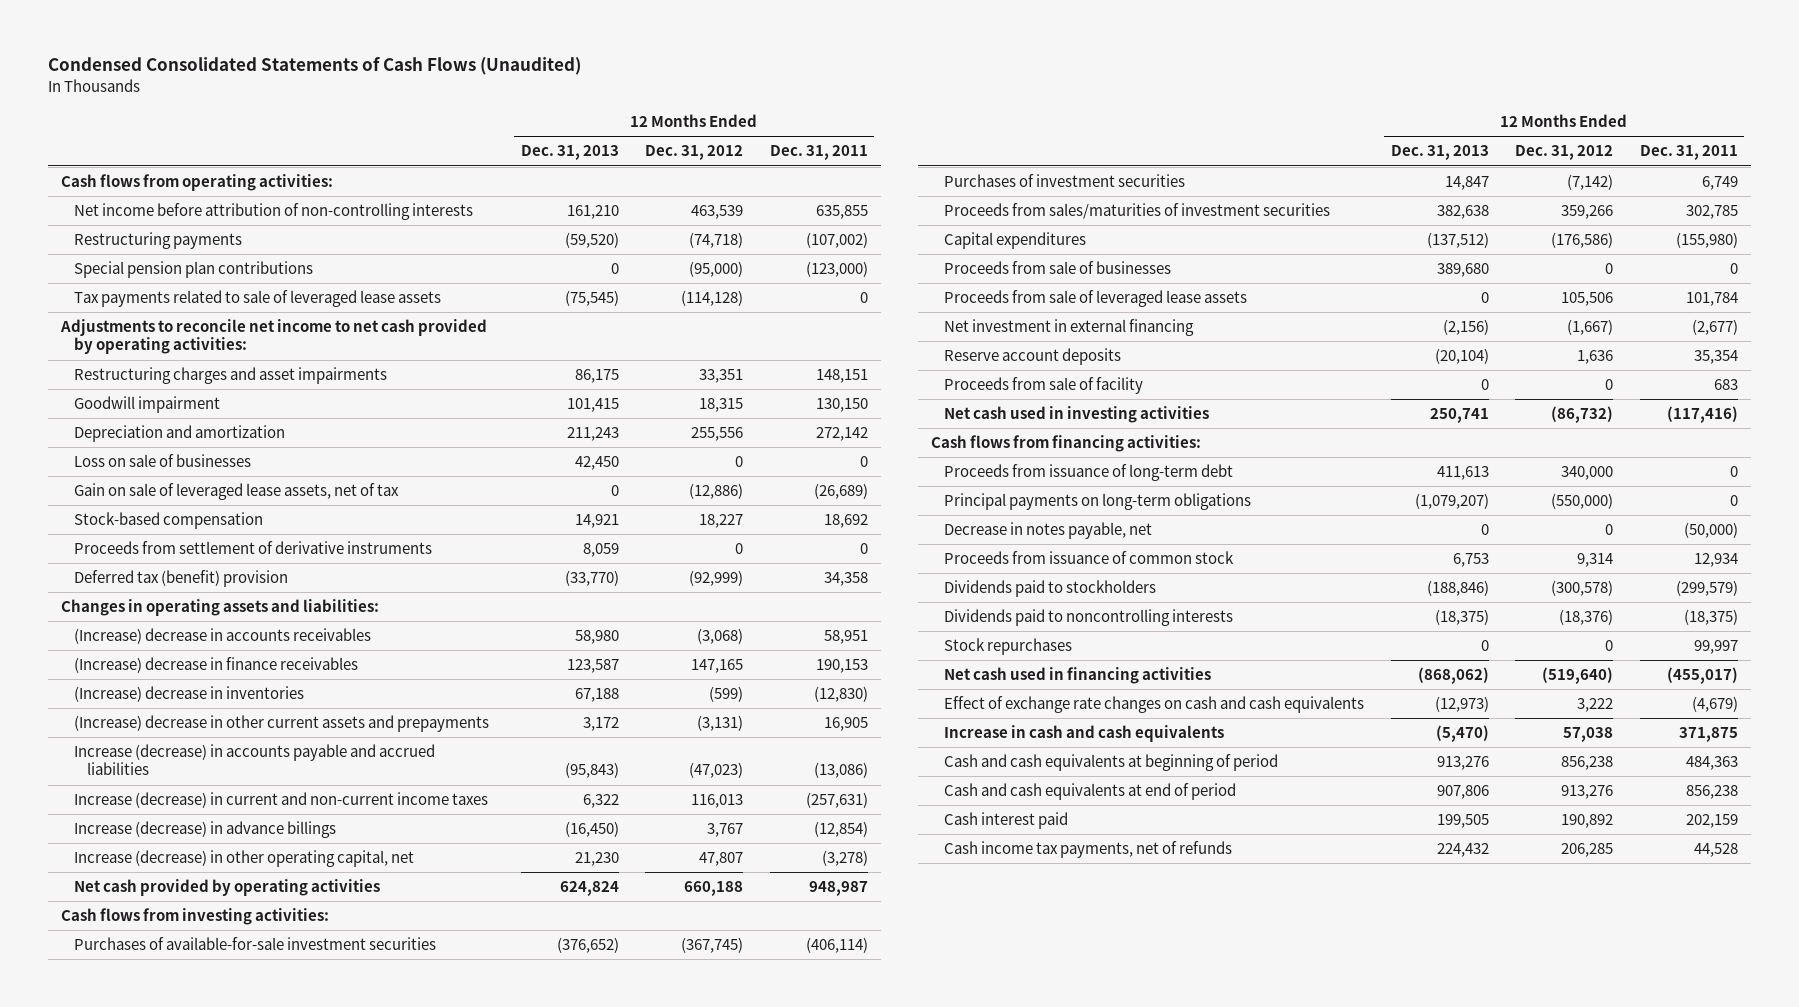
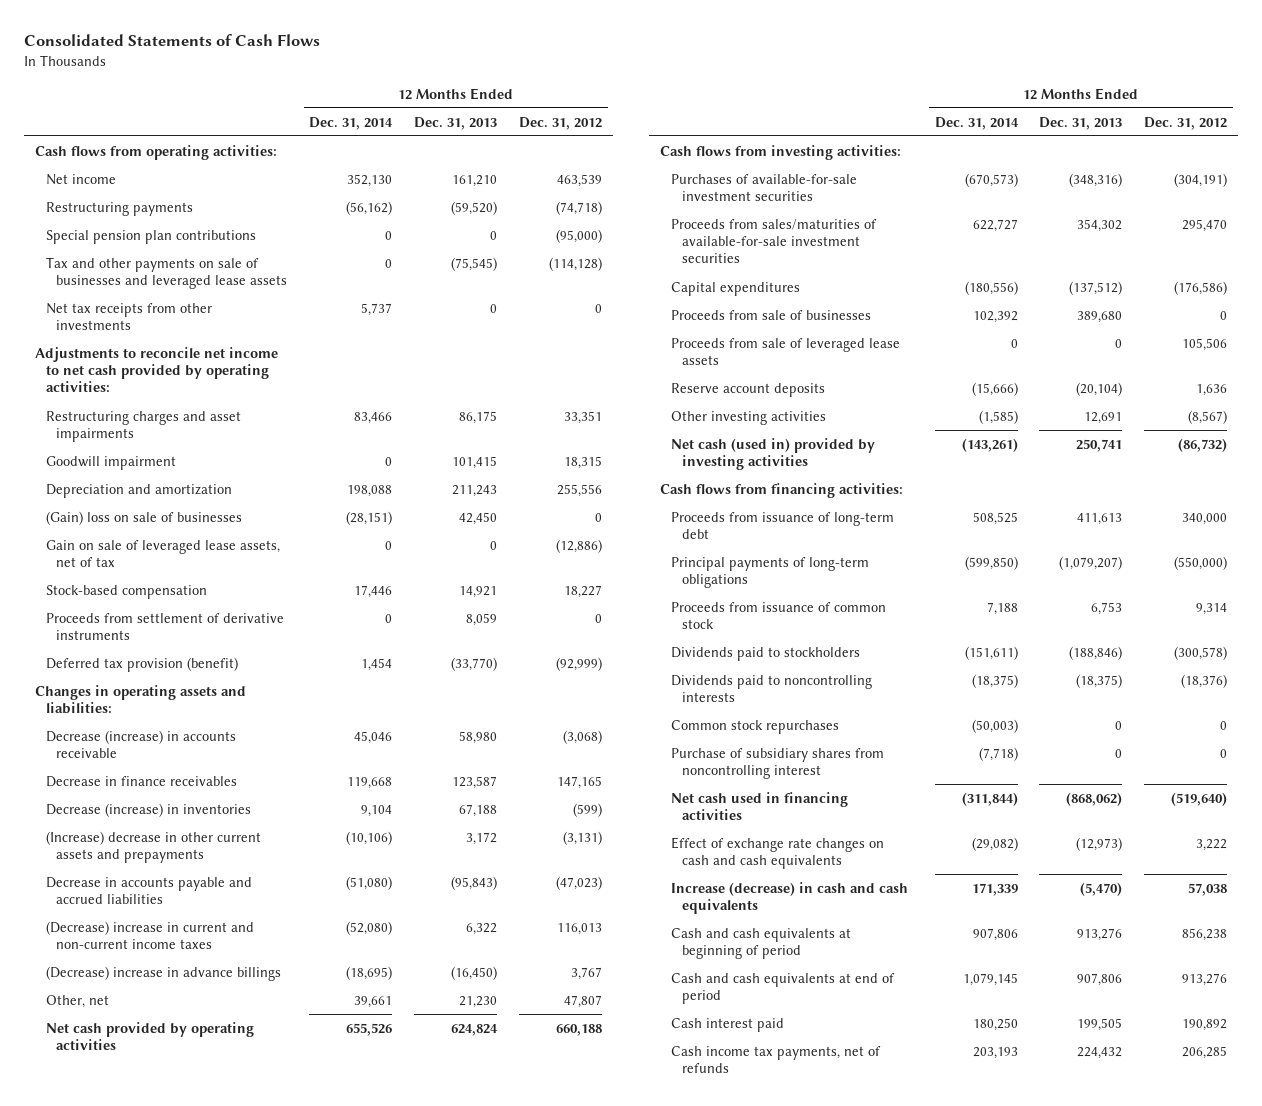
[48,57,582,76] Condensed Consolidated Statements of Cash Flows (Unaudited) -> [23,34,320,47] Consolidated Statements of Cash Flows
[769,145,868,161] Dec. 31, 2011 -> none
none -> [309,116,394,130] Dec. 31, 2014
[74,203,474,221] Net income before attribution of non-controlling interests -> [45,173,116,185] Net income
[74,290,442,308] Tax payments related to sale of leveraged lease assets -> [45,256,288,290] Tax and other payments on sale of businesses and leveraged lease assets
none -> [45,302,212,331] Net tax receipts from other investments
[74,454,252,468] Loss on sale of businesses -> [45,510,242,525] (Gain) loss on sale of businesses
[74,570,289,588] Deferred tax (benefit) provision -> [45,656,238,672] Deferred tax provision (benefit)
[74,628,372,645] (Increase) decrease in accounts receivables -> [45,729,236,759] Decrease (increase) in accounts receivable
[74,657,359,674] (Increase) decrease in finance receivables -> [45,775,237,787] Decrease in finance receivables
[74,686,305,703] (Increase) decrease in inventories -> [45,802,251,817] Decrease (increase) in inventories
[74,744,436,776] Increase (decrease) in accounts payable and accrued liabilities -> [45,876,252,905] Decrease in accounts payable and accrued liabilities
[74,792,489,809] Increase (decrease) in current and non-current income taxes -> [45,920,254,950] (Decrease) increase in current and non-current income taxes
[74,821,337,839] Increase (decrease) in advance billings -> [45,965,281,981] (Decrease) increase in advance billings
[74,850,415,868] Increase (decrease) in other operating capital, net -> [45,994,109,1008] Other, net
[944,174,1186,188] Purchases of investment securities -> none
[556,937,619,954] (376,652) -> [1069,172,1123,187] (348,316)
[681,937,744,954] (367,745) -> [1174,172,1228,187] (304,191)
[944,203,1331,220] Proceeds from sales/maturities of investment securities -> [670,218,877,264] Proceeds from sales/maturities of available-for-sale investment securities
[1436,205,1489,220] 382,638 -> [1077,218,1123,232] 354,302
[1561,205,1614,220] 359,266 -> [1182,218,1228,232] 295,470
[944,319,1195,337] Net investment in external financing -> none
[944,377,1144,395] Proceeds from sale of facility -> none
none -> [670,410,826,425] Other investing activities
[944,406,1210,424] Net cash used in investing activities -> [670,437,875,471] Net cash (used in) provided by investing activities
[944,522,1153,540] Decrease in notes payable, net -> none
[944,493,1252,511] Principal payments on long-term obligations -> [670,556,869,589] Principal payments of long-term obligations
[944,638,1073,656] Stock repurchases -> [670,719,839,734] Common stock repurchases
none -> [670,747,884,780] Purchase of subsidiary shares from noncontrolling interest
[944,725,1225,743] Increase in cash and cash equivalents -> [670,881,908,915] Increase (decrease) in cash and cash equivalents

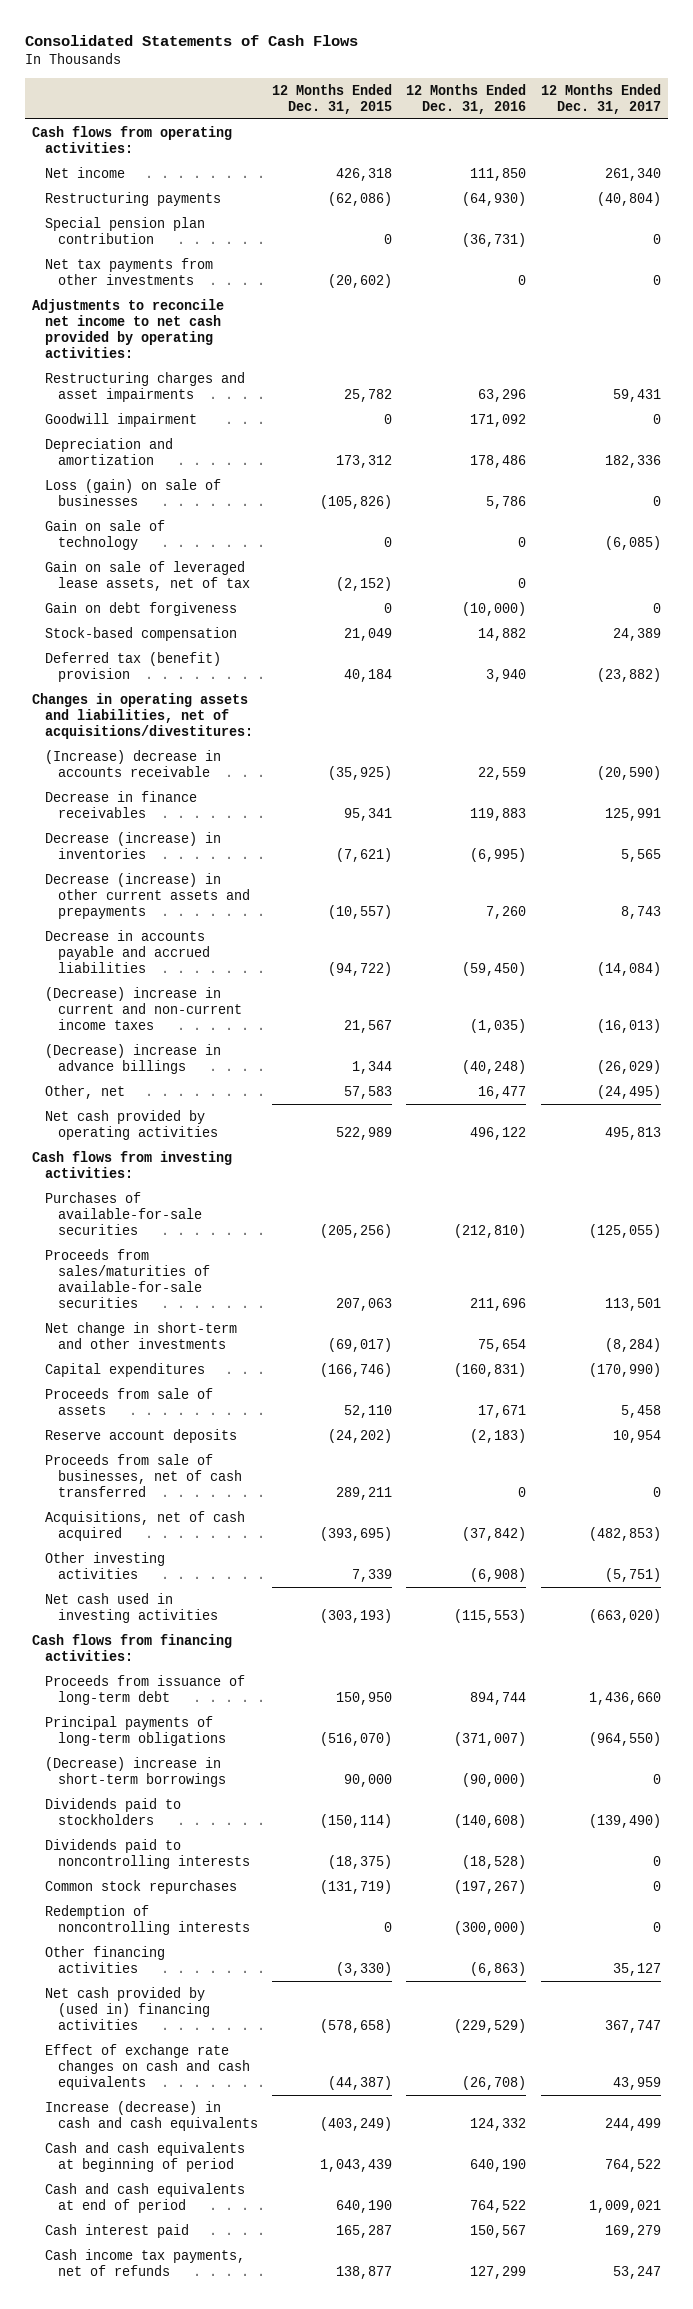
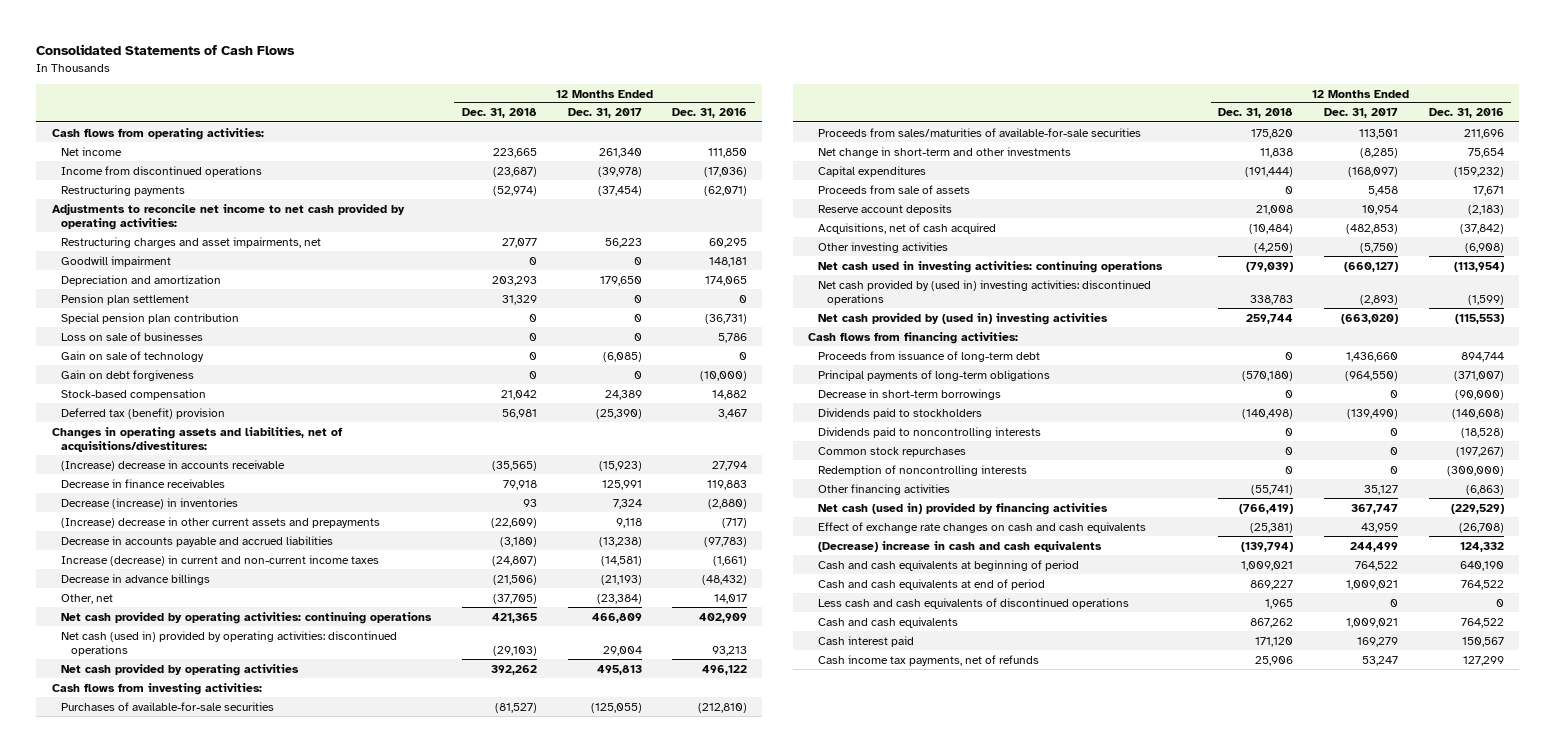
[271,83,392,114] 12 Months Ended Dec. 31, 2015 -> none
none -> [461,108,537,119] Dec. 31, 2018
[44,257,213,286] Net tax payments from other investments -> none
none -> [61,165,263,177] Income from discontinued operations
[462,191,527,206] (64,930) -> [704,185,748,196] (62,071)
[596,191,661,206] (40,804) -> [597,185,642,196] (37,454)
[44,371,245,403] Restructuring charges and asset impairments -> [61,236,322,248] Restructuring charges and asset impairments, net
[478,389,527,403] 63,296 -> [709,237,748,248] 60,295
[612,389,661,403] 59,431 -> [604,237,642,248] 56,223
[470,413,527,427] 171,092 -> [709,256,748,267] 148,181
[470,455,527,469] 178,486 -> [705,275,748,286] 174,065
[604,455,661,469] 182,336 -> [599,275,642,286] 179,650
none -> [61,293,190,305] Pension plan settlement
[44,216,205,245] Special pension plan contribution -> [61,312,240,324] Special pension plan contribution
[44,478,221,507] Loss (gain) on sale of businesses -> [61,331,204,341] Loss on sale of businesses
[44,560,250,592] Gain on sale of leveraged lease assets, net of tax -> none
[486,669,527,683] 3,940 -> [718,408,748,419] 3,467
[596,668,661,683] (23,882) -> [595,408,642,419] (25,390)
[478,767,527,781] 22,559 -> [712,460,748,471] 27,794
[596,766,661,781] (20,590) -> [598,460,642,471] (15,923)
[470,848,527,863] (6,995) -> [708,498,748,509] (2,880)
[620,849,661,863] 5,565 -> [612,498,642,509] 7,324
[44,872,250,920] Decrease (increase) in other current assets and prepayments -> [61,516,381,528] (Increase) decrease in other current assets and prepayments
[486,906,527,920] 7,260 -> [722,517,748,528] (717)
[620,906,661,920] 8,743 -> [615,517,642,528] 9,118
[462,962,527,977] (59,450) -> [704,536,748,547] (97,783)
[596,962,661,977] (14,084) -> [598,536,642,547] (13,238)
[44,986,242,1031] (Decrease) increase in current and non-current income taxes -> [61,554,380,566] Increase (decrease) in current and non-current income taxes
[470,1019,527,1034] (1,035) -> [713,555,748,566] (1,661)
[596,1019,661,1034] (16,013) -> [600,555,642,566] (14,581)
[44,1043,221,1075] (Decrease) increase in advance billings -> [61,573,211,585] Decrease in advance billings
[462,1060,527,1075] (40,248) -> [702,574,748,585] (48,432)
[596,1060,661,1075] (26,029) -> [600,574,642,585] (21,193)
[478,1085,527,1099] 16,477 -> [714,593,748,604] 14,017
[596,1084,661,1099] (24,495) -> [596,593,642,604] (23,384)
none -> [61,611,433,624] Net cash provided by operating activities: continuing operations
none -> [61,630,398,657] Net cash (used in) provided by operating activities: discontinued operations
[604,1338,661,1353] (8,284) -> [1360,147,1399,158] (8,285)
[454,1362,527,1377] (160,831) -> [1453,166,1504,177] (159,232)
[588,1362,661,1377] (170,990) -> [1348,166,1399,177] (168,097)
[44,1453,242,1498] Proceeds from sale of businesses, net of cash transferred -> none
[604,1568,661,1583] (5,751) -> [1360,242,1399,253] (5,750)
none -> [817,260,1163,273] Net cash used in investing activities: continuing operations
none -> [817,279,1151,306] Net cash provided by (used in) investing activities: discontinued operations
[44,1592,218,1624] Net cash used in investing activities -> [817,312,1108,325] Net cash provided by (used in) investing activities
[44,1756,226,1788] (Decrease) increase in short-term borrowings -> [817,388,1001,400] Decrease in short-term borrowings
[44,1986,210,2031] Net cash provided by (used in) financing activities -> [817,502,1108,515] Net cash (used in) provided by financing activities
[44,2100,258,2132] Increase (decrease) in cash and cash equivalents -> [817,540,1102,552] (Decrease) increase in cash and cash equivalents
none -> [817,597,1129,609] Less cash and cash equivalents of discontinued operations
none -> [817,616,958,628] Cash and cash equivalents

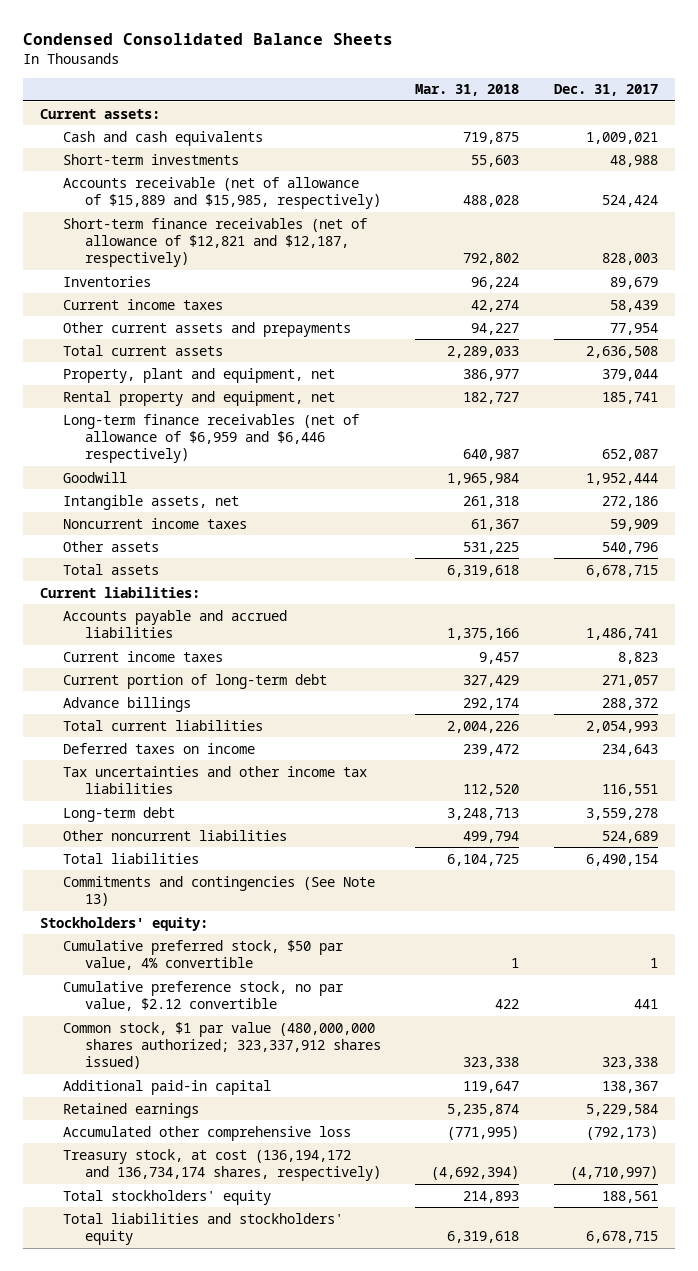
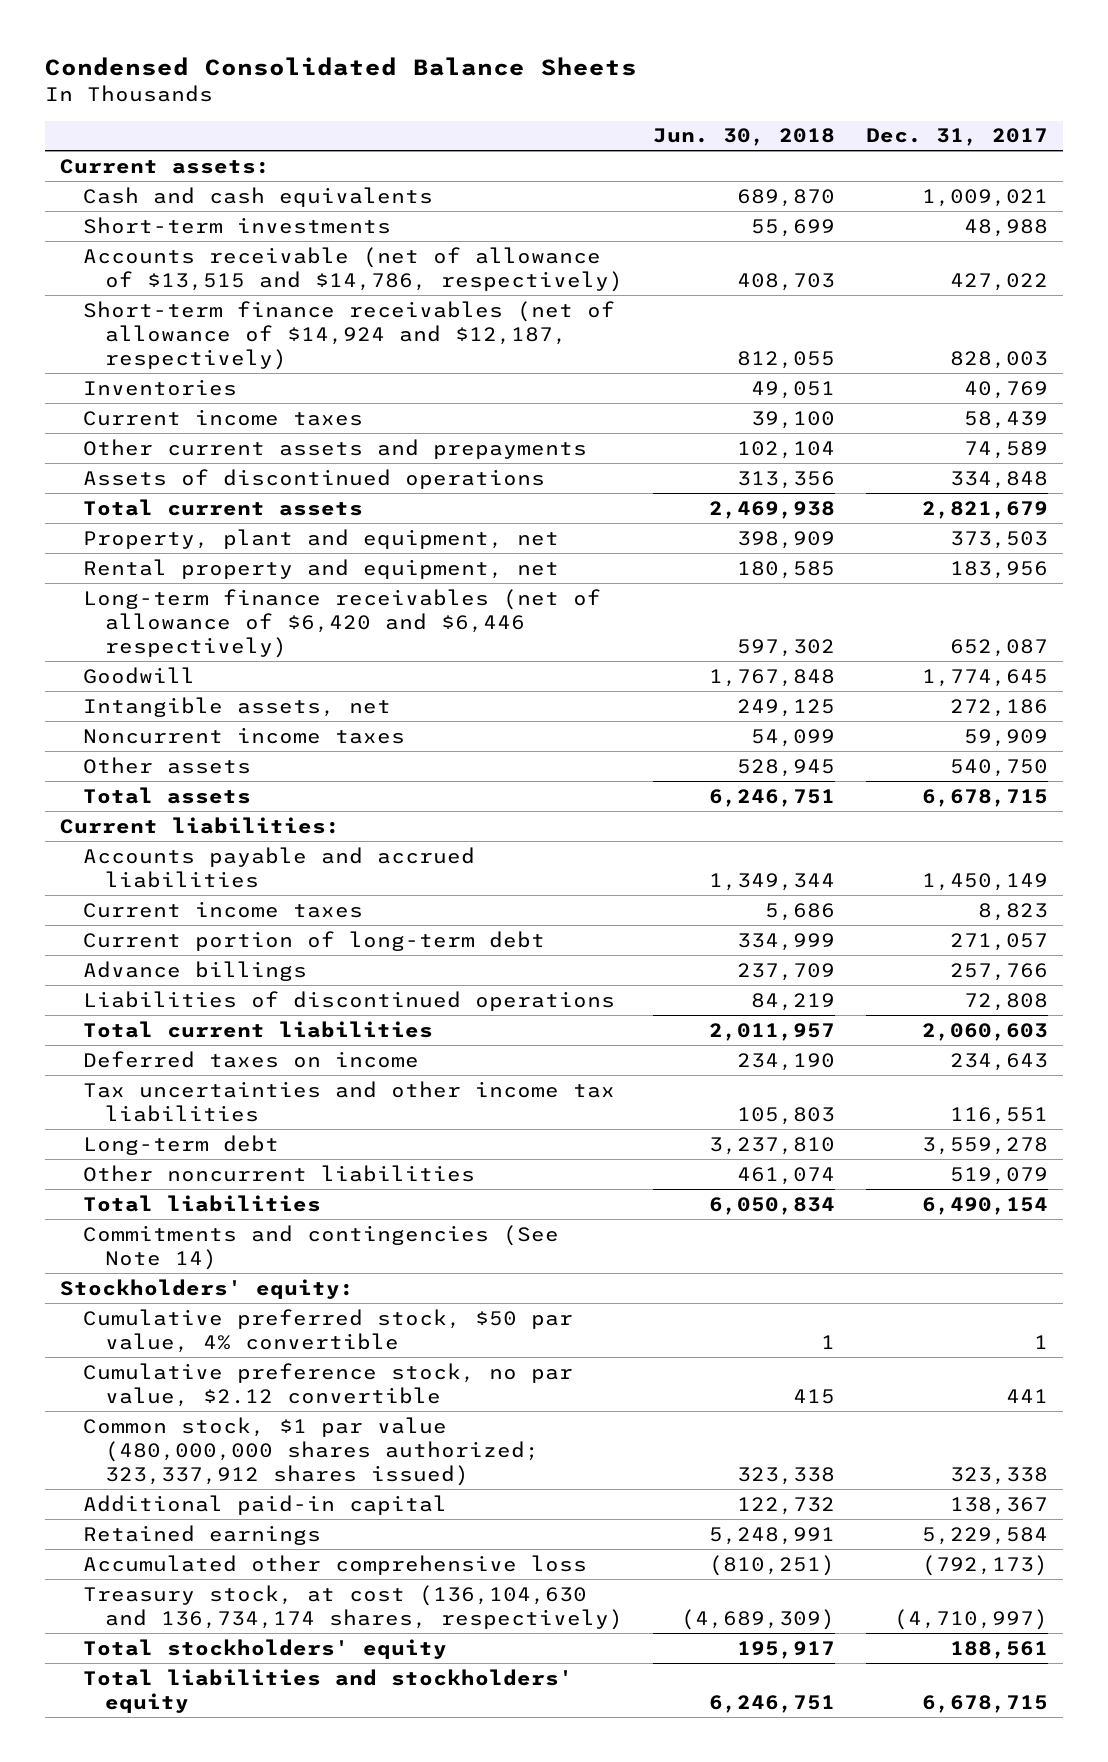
[415,84,520,97] Mar. 31, 2018 -> none
none -> [653,128,836,147] Jun. 30, 2018
[62,176,381,210] Accounts receivable (net of allowance of $15,889 and $15,985, respectively) -> [82,246,623,292] Accounts receivable (net of allowance of $13,515 and $14,786, respectively)
[601,195,658,208] 524,424 -> [949,272,1048,291] 427,022
[62,217,367,268] Short-term finance receivables (net of allowance of $12,821 and $12,187, respectively) -> [82,300,615,371] Short-term finance receivables (net of allowance of $14,924 and $12,187, respectively)
[609,276,658,289] 89,679 -> [963,380,1048,399] 40,769
[609,322,658,335] 77,954 -> [963,440,1048,459] 74,589
none -> [82,468,545,489] Assets of discontinued operations
[585,345,658,358] 2,636,508 -> [921,500,1048,519] 2,821,679
[601,368,658,381] 379,044 -> [949,530,1048,549] 373,503
[601,391,658,404] 185,741 -> [949,560,1048,579] 183,956
[62,413,359,464] Long-term finance receivables (net of allowance of $6,959 and $6,446 respectively) -> [82,588,601,659] Long-term finance receivables (net of allowance of $6,420 and $6,446 respectively)
[585,472,658,485] 1,952,444 -> [921,668,1048,687] 1,774,645
[601,541,658,554] 540,796 -> [949,758,1048,777] 540,750
[585,628,658,641] 1,486,741 -> [921,872,1048,891] 1,450,149
[601,697,658,710] 288,372 -> [949,962,1048,981] 257,766
none -> [82,990,615,1011] Liabilities of discontinued operations
[585,720,658,733] 2,054,993 -> [921,1022,1048,1041] 2,060,603
[601,830,658,843] 524,689 -> [949,1166,1048,1185] 519,079
[62,875,375,907] Commitments and contingencies (See Note 13) -> [82,1224,559,1270] Commitments and contingencies (See Note 14)
[62,1148,381,1182] Treasury stock, at cost (136,194,172 and 136,734,174 shares, respectively) -> [82,1584,623,1630] Treasury stock, at cost (136,104,630 and 136,734,174 shares, respectively)

